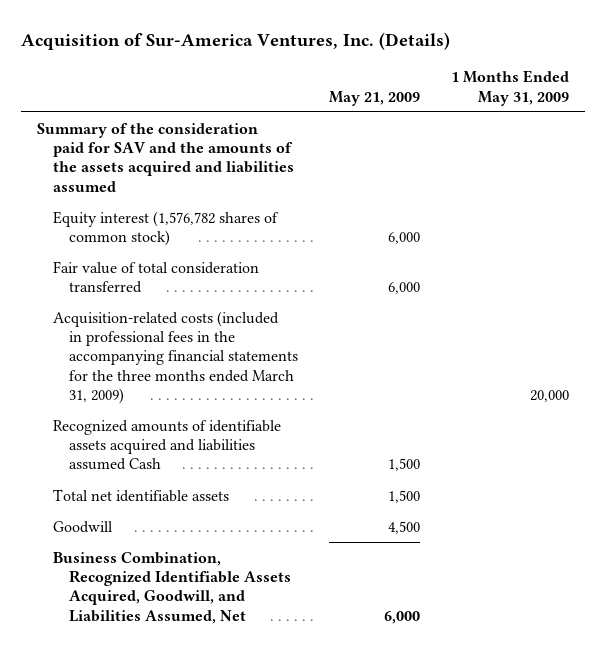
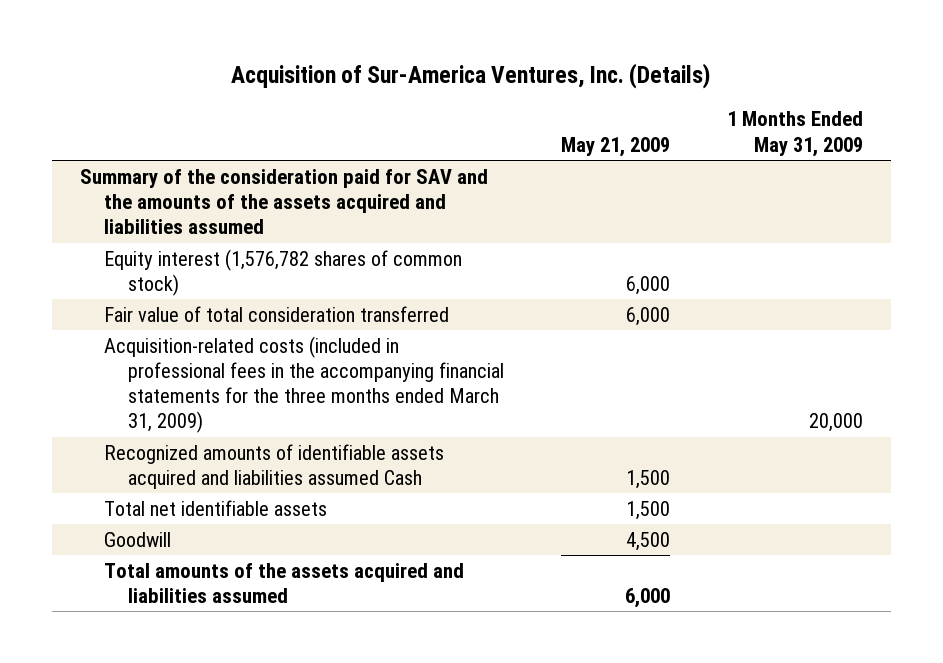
[53,551,292,624] Business Combination, Recognized Identifiable Assets Acquired, Goodwill, and Liabilities Assumed, Net -> [104,562,465,603] Total amounts of the assets acquired and liabilities assumed

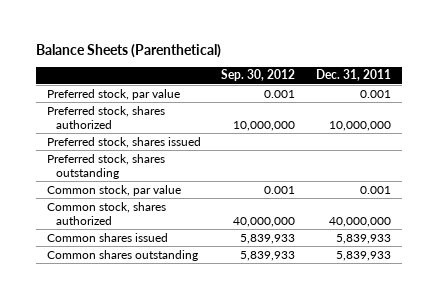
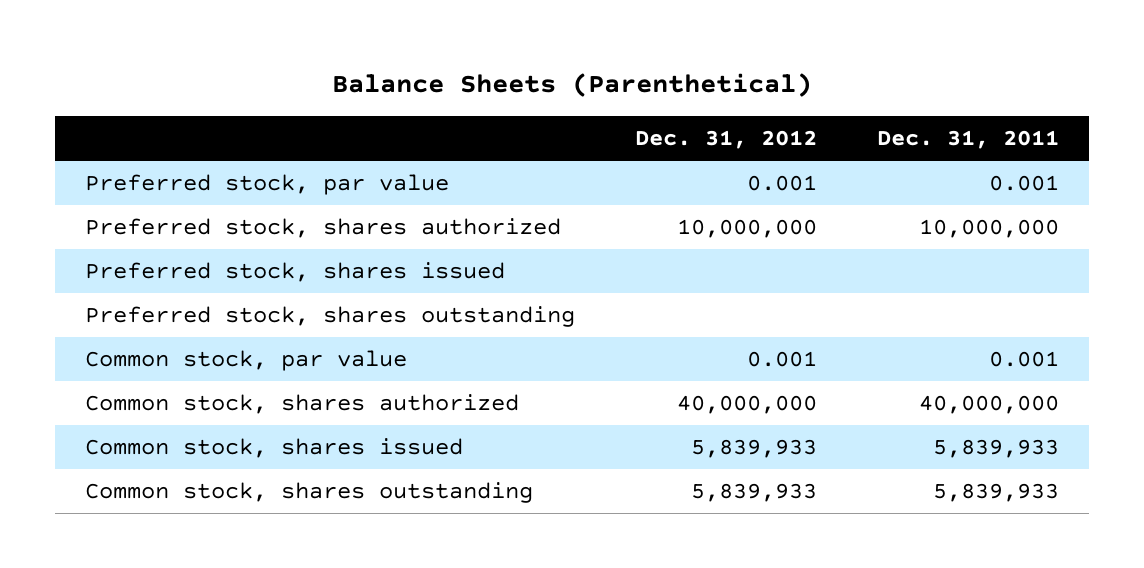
[221,69,296,82] Sep. 30, 2012 -> none
none -> [634,130,817,150] Dec. 31, 2012
[46,232,168,242] Common shares issued -> [84,438,463,459] Common stock, shares issued
[46,249,198,261] Common shares outstanding -> [84,482,533,504] Common stock, shares outstanding

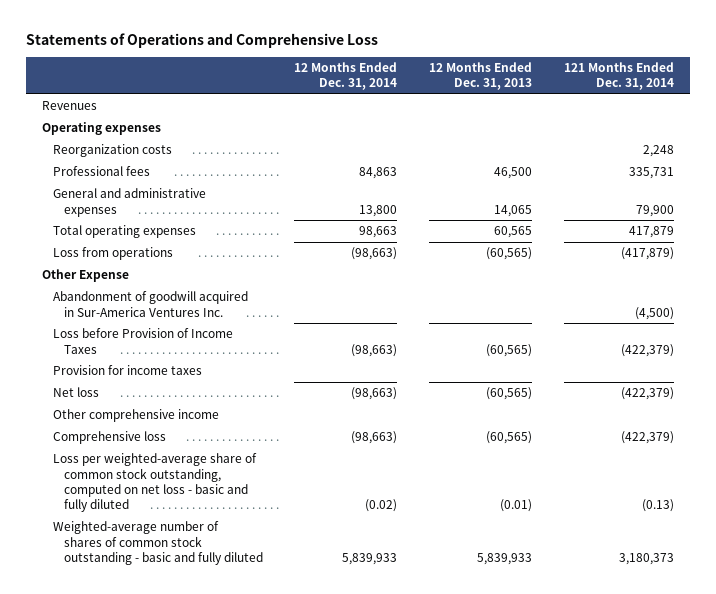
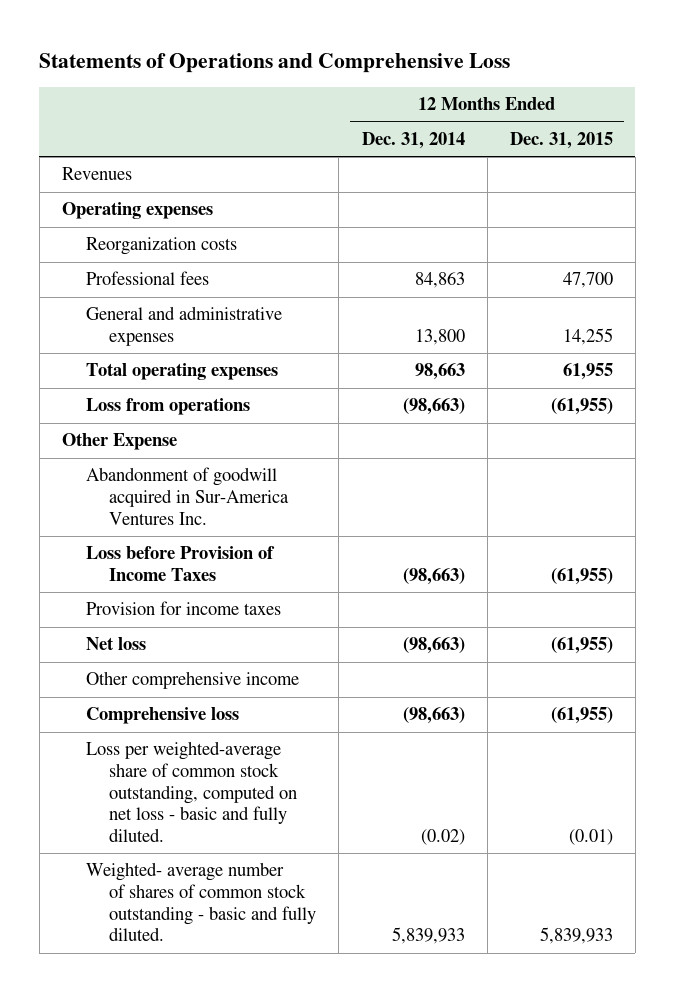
[429,62,533,91] 12 Months Ended Dec. 31, 2013 -> none
[563,62,674,91] 121 Months Ended Dec. 31, 2014 -> none
none -> [509,132,613,150] Dec. 31, 2015
[52,453,257,513] Loss per weighted-average share of common stock outstanding, computed on net loss - basic and fully diluted -> [85,741,298,843] Loss per weighted-average share of common stock outstanding, computed on net loss - basic and fully diluted.
[52,521,263,565] Weighted-average number of shares of common stock outstanding - basic and fully diluted -> [85,862,317,942] Weighted- average number of shares of common stock outstanding - basic and fully diluted.

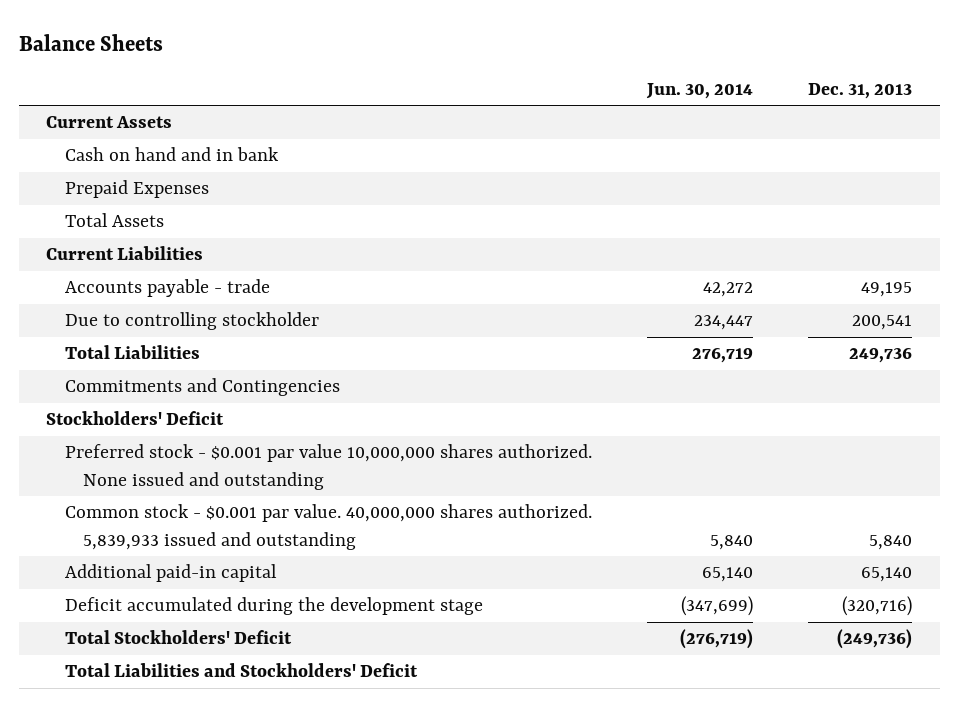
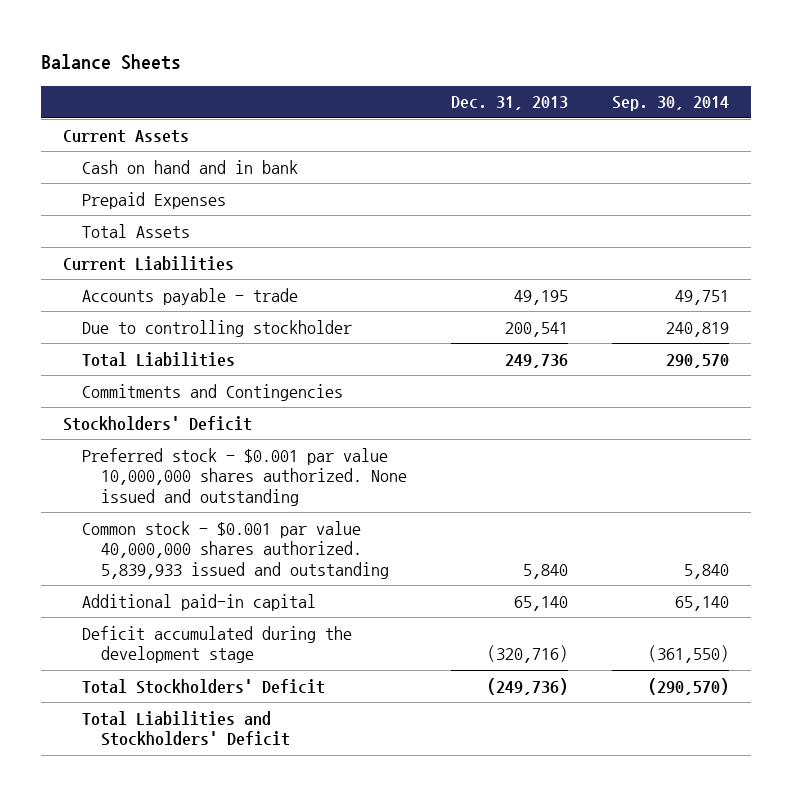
[646,82,754,99] Jun. 30, 2014 -> none
none -> [611,96,729,112] Sep. 30, 2014
[64,504,592,550] Common stock - $0.001 par value. 40,000,000 shares authorized. 5,839,933 issued and outstanding -> [81,520,389,579] Common stock - $0.001 par value 40,000,000 shares authorized. 5,839,933 issued and outstanding

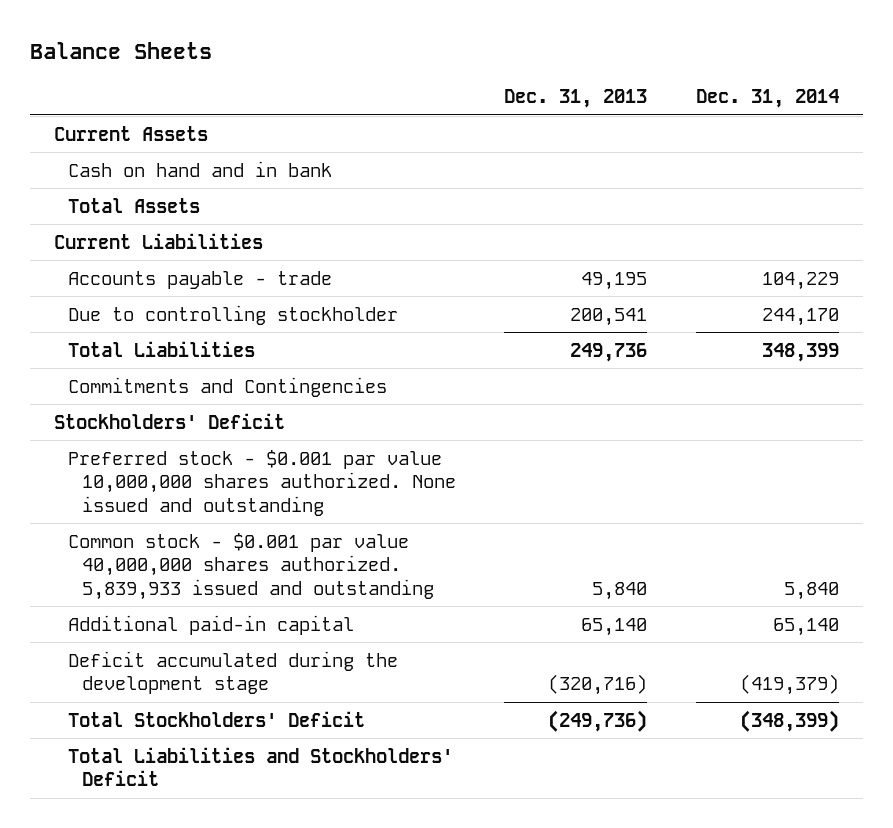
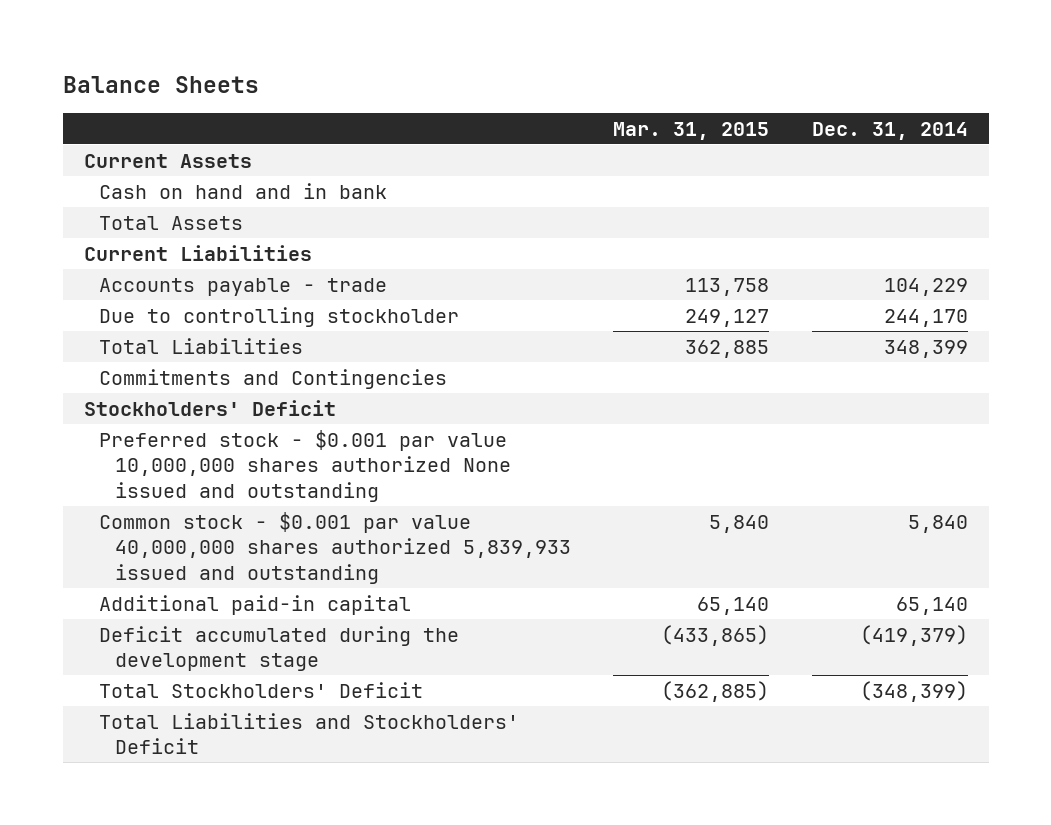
[504,89,648,109] Dec. 31, 2013 -> none
none -> [613,121,770,140] Mar. 31, 2015
[67,449,456,516] Preferred stock - $0.001 par value 10,000,000 shares authorized. None issued and outstanding -> [99,429,512,502] Preferred stock - $0.001 par value 10,000,000 shares authorized None issued and outstanding
[67,532,434,600] Common stock - $0.001 par value 40,000,000 shares authorized. 5,839,933 issued and outstanding -> [99,511,572,584] Common stock - $0.001 par value 40,000,000 shares authorized 5,839,933 issued and outstanding

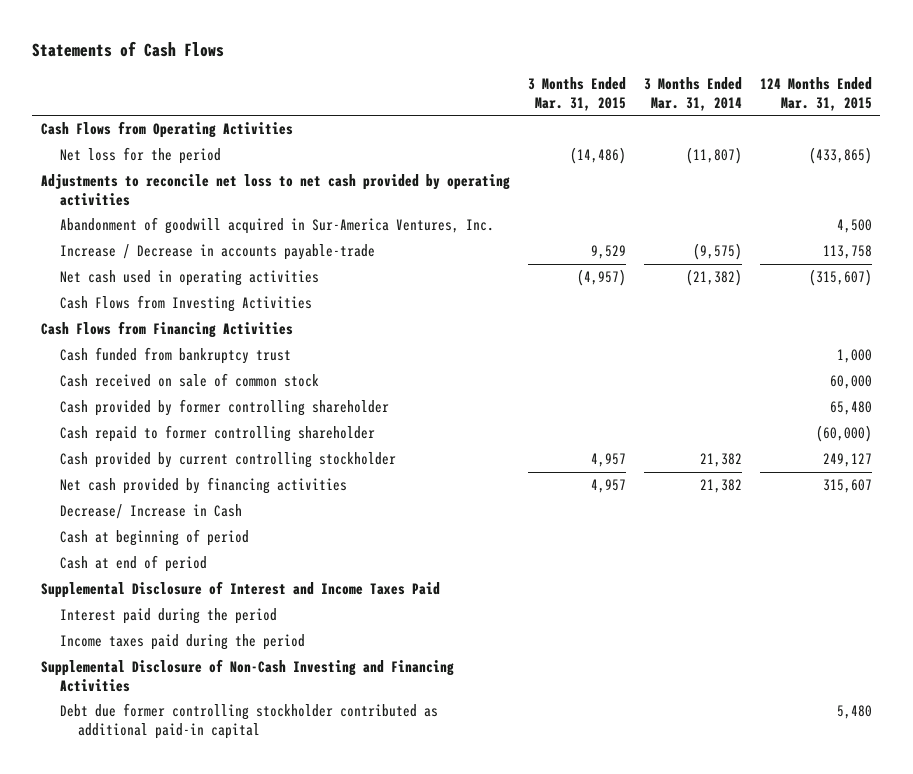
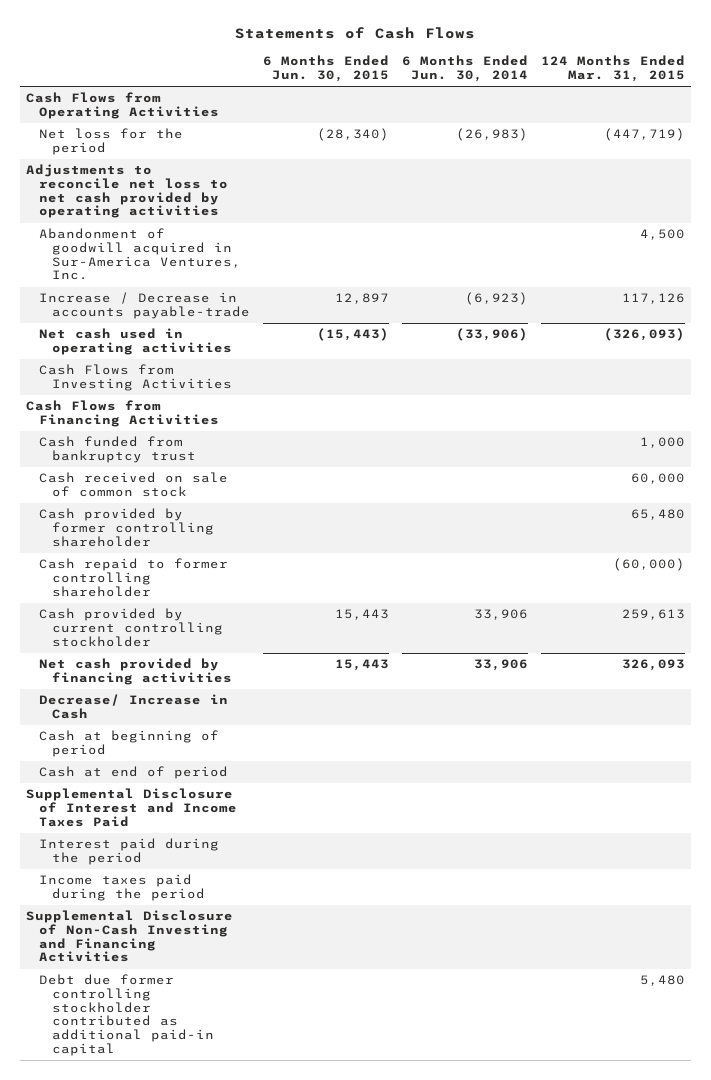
[528,77,627,111] 3 Months Ended Mar. 31, 2015 -> none
[643,77,742,111] 3 Months Ended Mar. 31, 2014 -> none
none -> [262,55,389,82] 6 Months Ended Jun. 30, 2015
none -> [401,55,528,82] 6 Months Ended Jun. 30, 2014
[808,147,872,165] (433,865) -> [603,128,685,142] (447,719)
[822,245,872,260] 113,758 -> [621,293,685,305] 117,126
[808,269,872,287] (315,607) -> [603,328,685,342] (326,093)
[822,453,872,468] 249,127 -> [621,609,685,621] 259,613
[822,479,872,494] 315,607 -> [621,659,685,672] 326,093

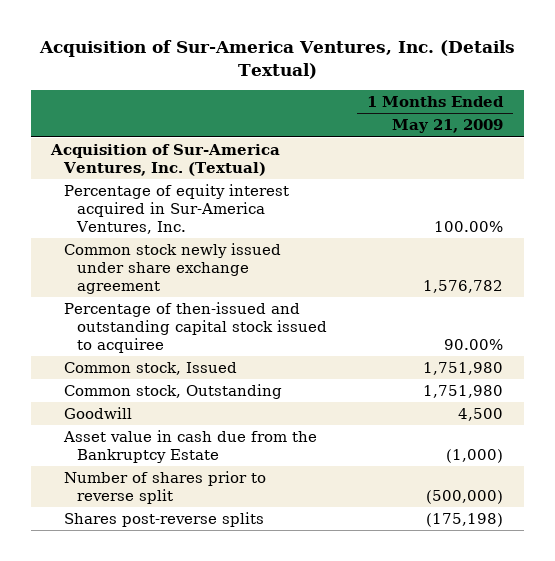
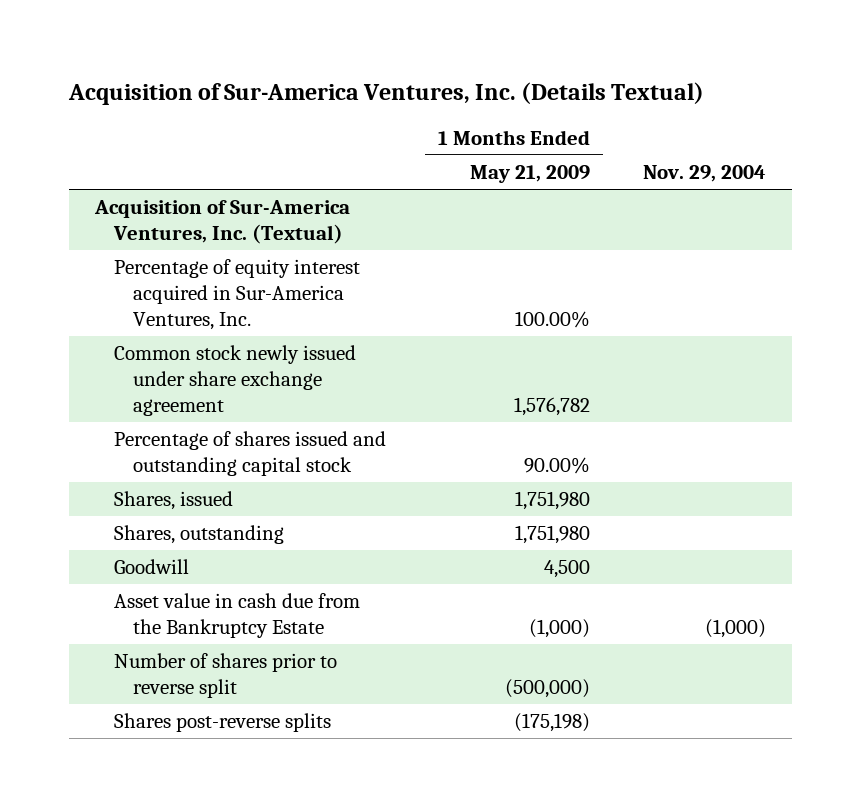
none -> [642,164,766,182] Nov. 29, 2004
[64,301,327,353] Percentage of then-issued and outstanding capital stock issued to acquiree -> [114,430,387,477] Percentage of shares issued and outstanding capital stock
[64,361,238,375] Common stock, Issued -> [114,490,234,510] Shares, issued
[64,383,283,399] Common stock, Outstanding -> [114,524,285,544] Shares, outstanding

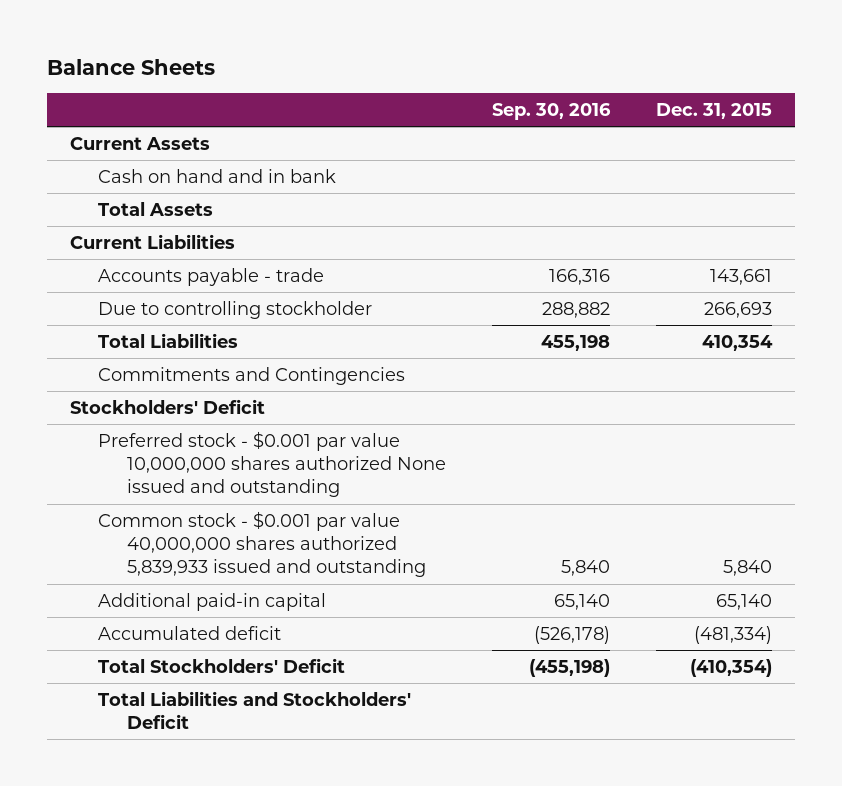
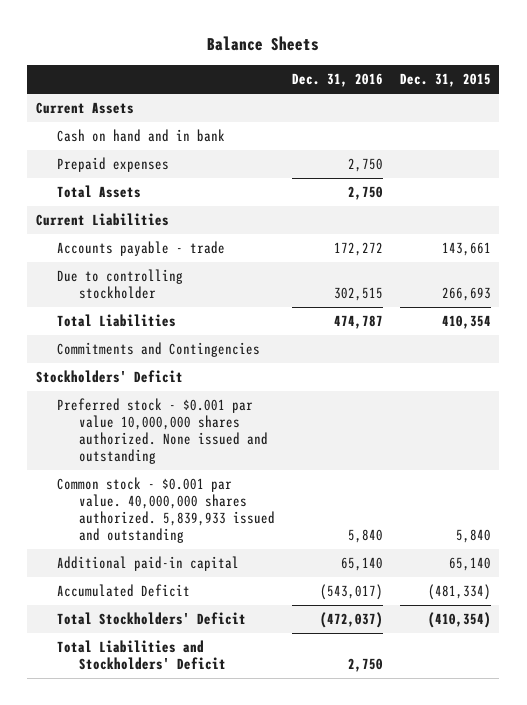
[491,102,611,120] Sep. 30, 2016 -> none
none -> [291,73,383,88] Dec. 31, 2016
none -> [57,157,170,173] Prepaid expenses
[98,430,446,498] Preferred stock - $0.001 par value 10,000,000 shares authorized None issued and outstanding -> [57,398,268,465] Preferred stock - $0.001 par value 10,000,000 shares authorized. None issued and outstanding
[98,510,426,578] Common stock - $0.001 par value 40,000,000 shares authorized 5,839,933 issued and outstanding -> [57,477,275,544] Common stock - $0.001 par value. 40,000,000 shares authorized. 5,839,933 issued and outstanding
[98,625,282,640] Accumulated deficit -> [57,584,191,598] Accumulated Deficit

